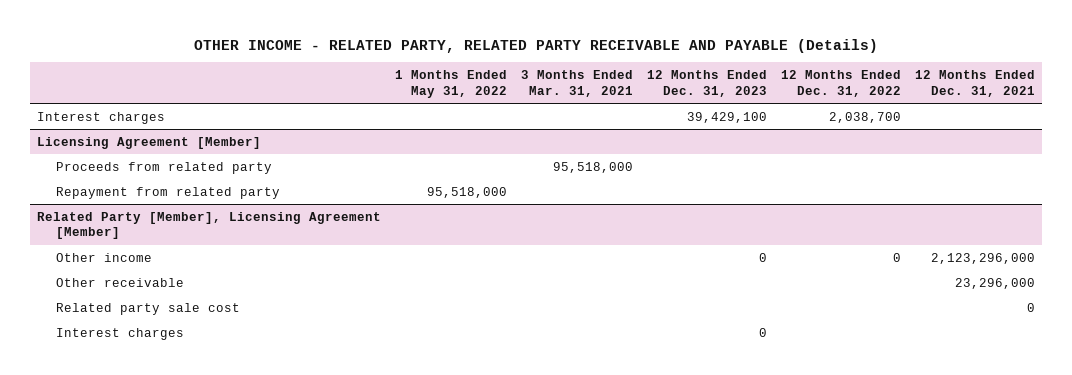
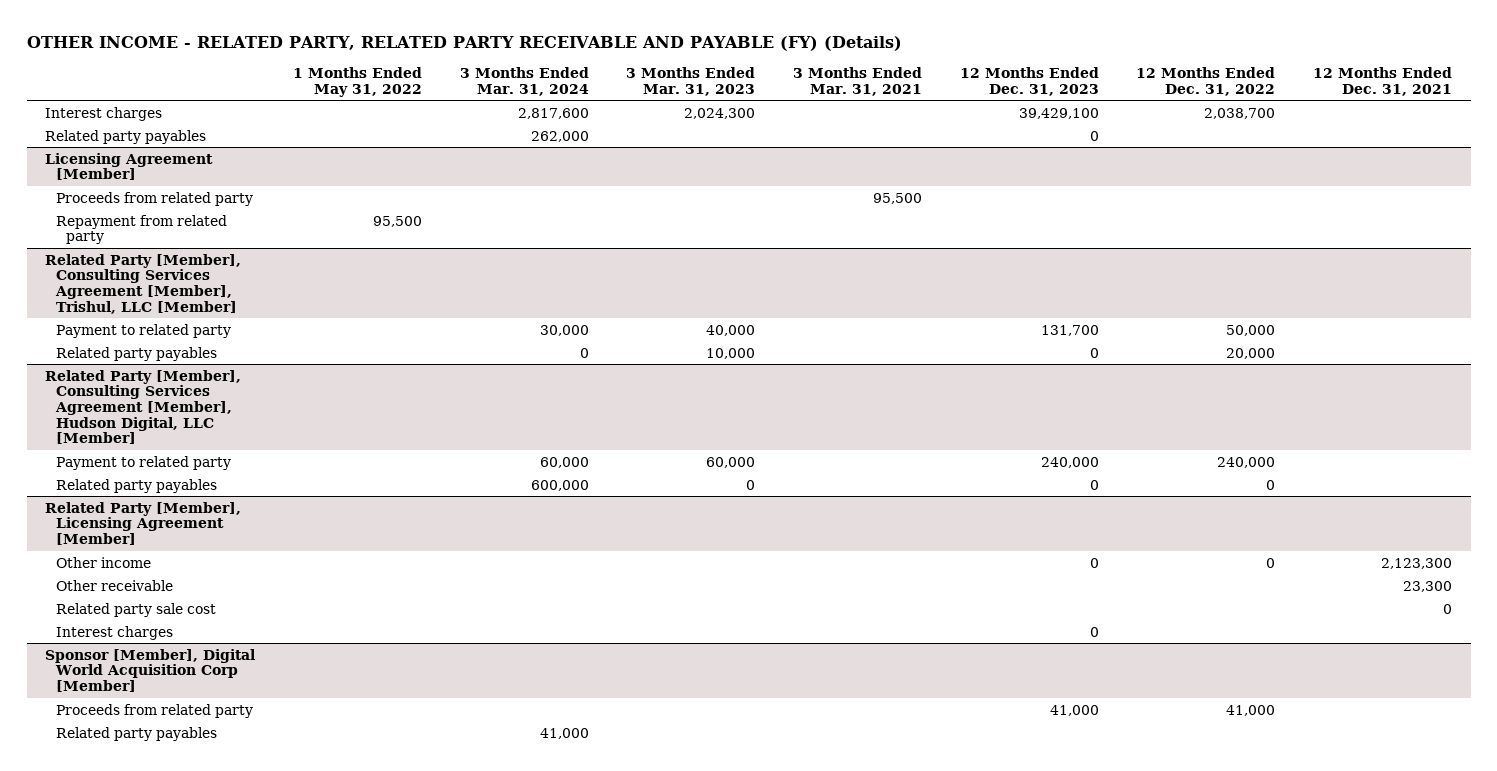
[193,38,878,53] OTHER INCOME - RELATED PARTY, RELATED PARTY RECEIVABLE AND PAYABLE (Details) -> [26,35,902,51] OTHER INCOME - RELATED PARTY, RELATED PARTY RECEIVABLE AND PAYABLE (FY) (Details)
none -> [459,66,589,96] 3 Months Ended Mar. 31, 2024
none -> [626,66,756,96] 3 Months Ended Mar. 31, 2023
none -> [45,129,207,144] Related party payables
[552,161,633,173] 95,518,000 -> [873,192,923,204] 95,500
[427,186,508,198] 95,518,000 -> [373,215,423,227] 95,500
none -> [45,253,242,314] Related Party [Member], Consulting Services Agreement [Member], Trishul, LLC [Member]
none -> [55,323,231,338] Payment to related party
none -> [55,346,217,361] Related party payables
none -> [45,369,242,445] Related Party [Member], Consulting Services Agreement [Member], Hudson Digital, LLC [Member]
none -> [55,455,231,470] Payment to related party
none -> [55,478,217,493] Related party payables
[930,252,1035,264] 2,123,296,000 -> [1381,557,1453,569] 2,123,300
[954,277,1035,289] 23,296,000 -> [1403,580,1453,592] 23,300
none -> [45,648,256,693] Sponsor [Member], Digital World Acquisition Corp [Member]
none -> [55,703,253,718] Proceeds from related party
none -> [55,726,217,741] Related party payables

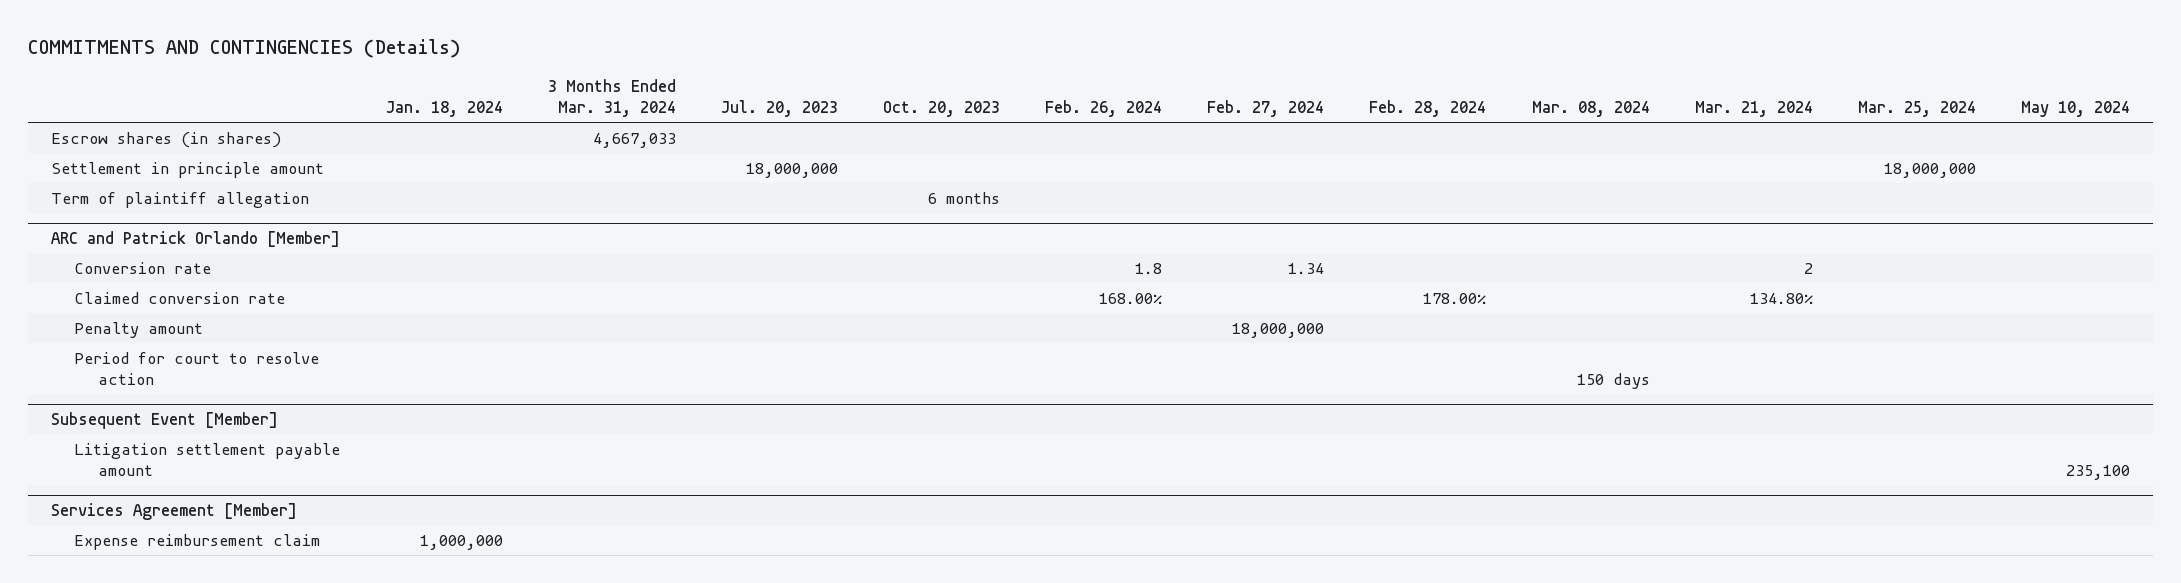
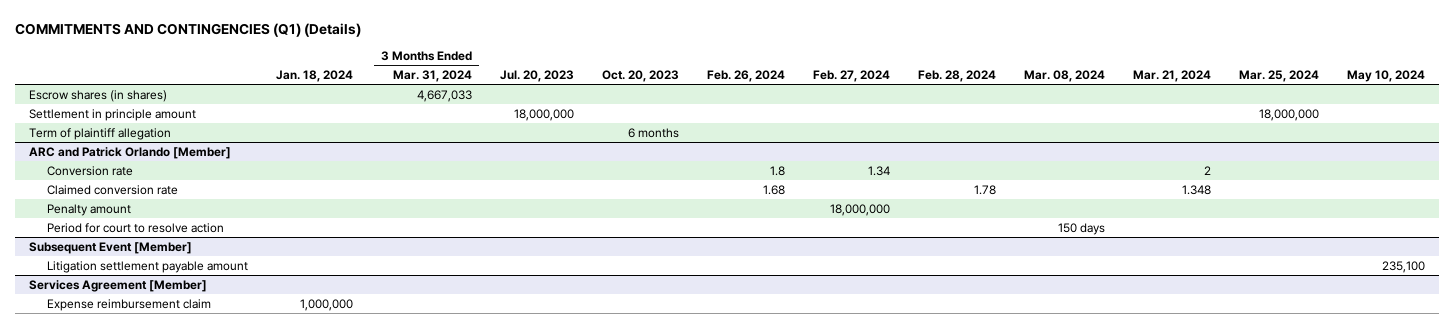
[28,39,462,59] COMMITMENTS AND CONTINGENCIES (Details) -> [15,22,362,37] COMMITMENTS AND CONTINGENCIES (Q1) (Details)
[1099,292,1163,304] 168.00% -> [763,184,786,195] 1.68
[1423,292,1487,304] 178.00% -> [974,184,997,195] 1.78
[1749,292,1813,304] 134.80% -> [1182,184,1212,195] 1.348

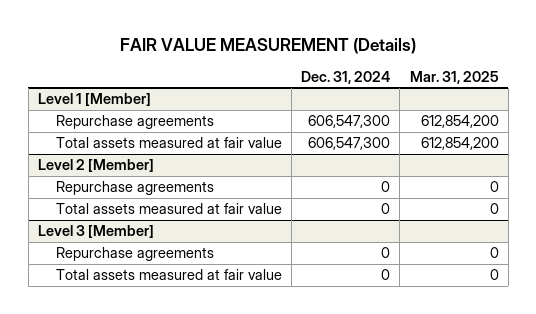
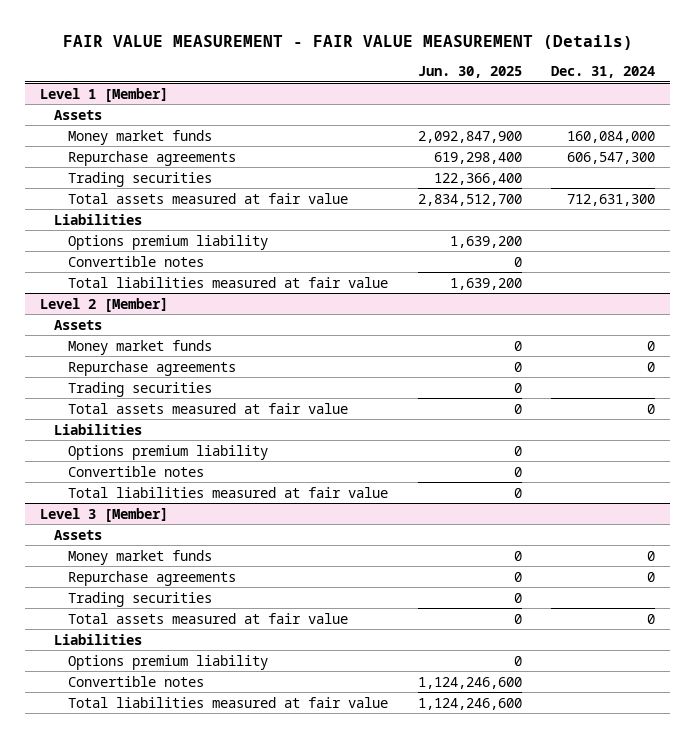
[120,37,417,54] FAIR VALUE MEASUREMENT (Details) -> [62,34,633,50] FAIR VALUE MEASUREMENT - FAIR VALUE MEASUREMENT (Details)
[409,70,499,84] Mar. 31, 2025 -> none
none -> [417,65,522,78] Jun. 30, 2025
none -> [53,109,102,120] Assets
none -> [68,129,213,145] Money market funds
none -> [68,171,213,187] Trading securities
[308,137,391,151] 606,547,300 -> [567,193,656,206] 712,631,300
none -> [53,213,142,225] Liabilities
none -> [68,234,269,250] Options premium liability
none -> [68,255,205,267] Convertible notes
none -> [68,276,389,288] Total liabilities measured at fair value
none -> [53,319,102,330] Assets
none -> [68,339,213,355] Money market funds
none -> [68,381,213,397] Trading securities
none -> [53,423,142,435] Liabilities
none -> [68,444,269,460] Options premium liability
none -> [68,465,205,477] Convertible notes
none -> [68,486,389,498] Total liabilities measured at fair value
none -> [53,529,102,540] Assets
none -> [68,549,213,565] Money market funds
none -> [68,591,213,607] Trading securities
none -> [53,633,142,645] Liabilities
none -> [68,654,269,670] Options premium liability
none -> [68,675,205,687] Convertible notes
none -> [68,696,389,708] Total liabilities measured at fair value

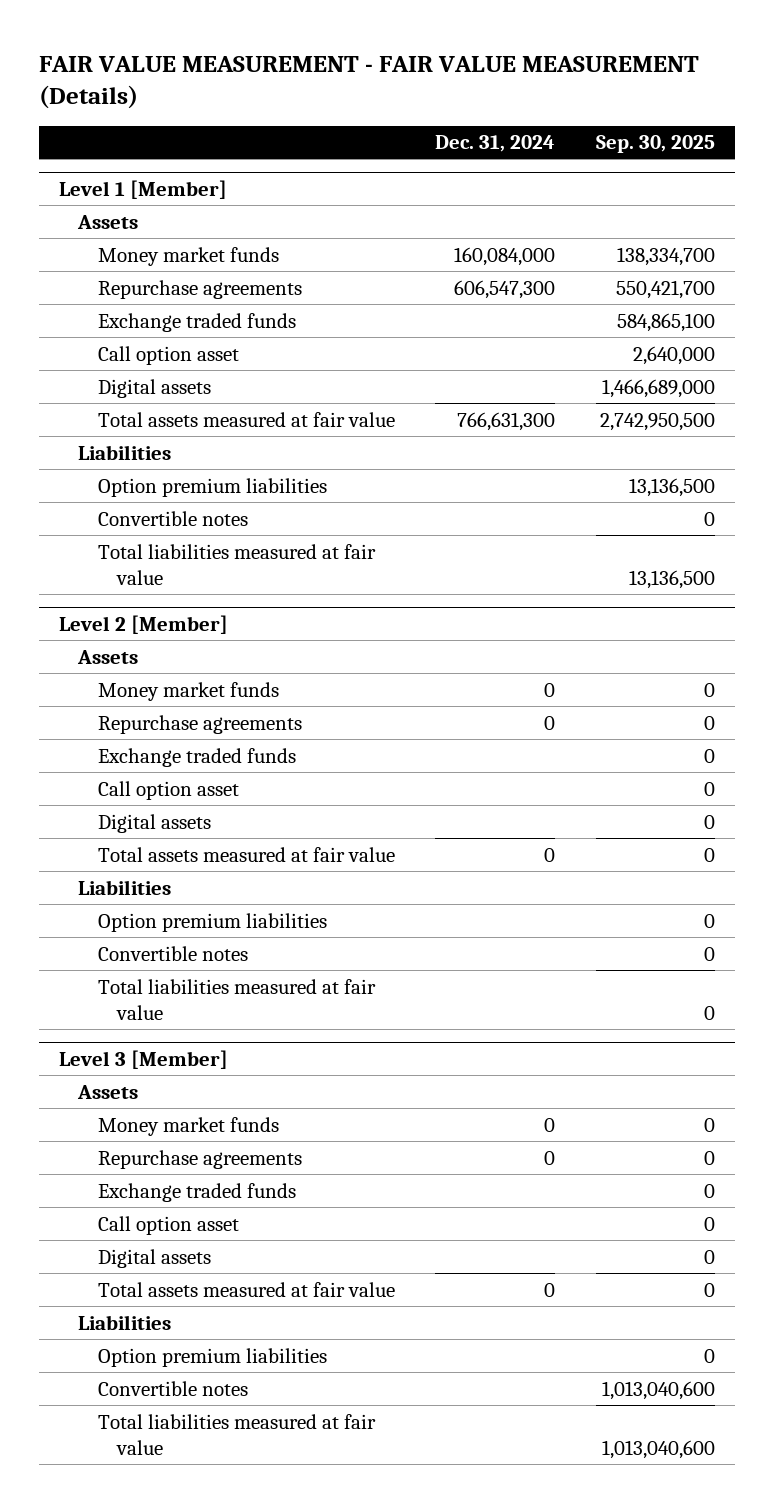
[417,65,522,78] Jun. 30, 2025 -> none
none -> [595,135,715,154] Sep. 30, 2025
[68,171,213,187] Trading securities -> [97,312,296,332] Exchange traded funds
none -> [97,345,239,365] Call option asset
none -> [97,378,211,398] Digital assets
[567,193,656,206] 712,631,300 -> [457,411,556,431] 766,631,300
[68,234,269,250] Options premium liability -> [97,477,327,497] Option premium liabilities
[68,381,213,397] Trading securities -> [97,747,296,767] Exchange traded funds
none -> [97,780,239,800] Call option asset
none -> [97,813,211,833] Digital assets
[68,444,269,460] Options premium liability -> [97,912,327,932] Option premium liabilities
[68,591,213,607] Trading securities -> [97,1182,296,1202] Exchange traded funds
none -> [97,1215,239,1235] Call option asset
none -> [97,1248,211,1268] Digital assets
[68,654,269,670] Options premium liability -> [97,1347,327,1367] Option premium liabilities

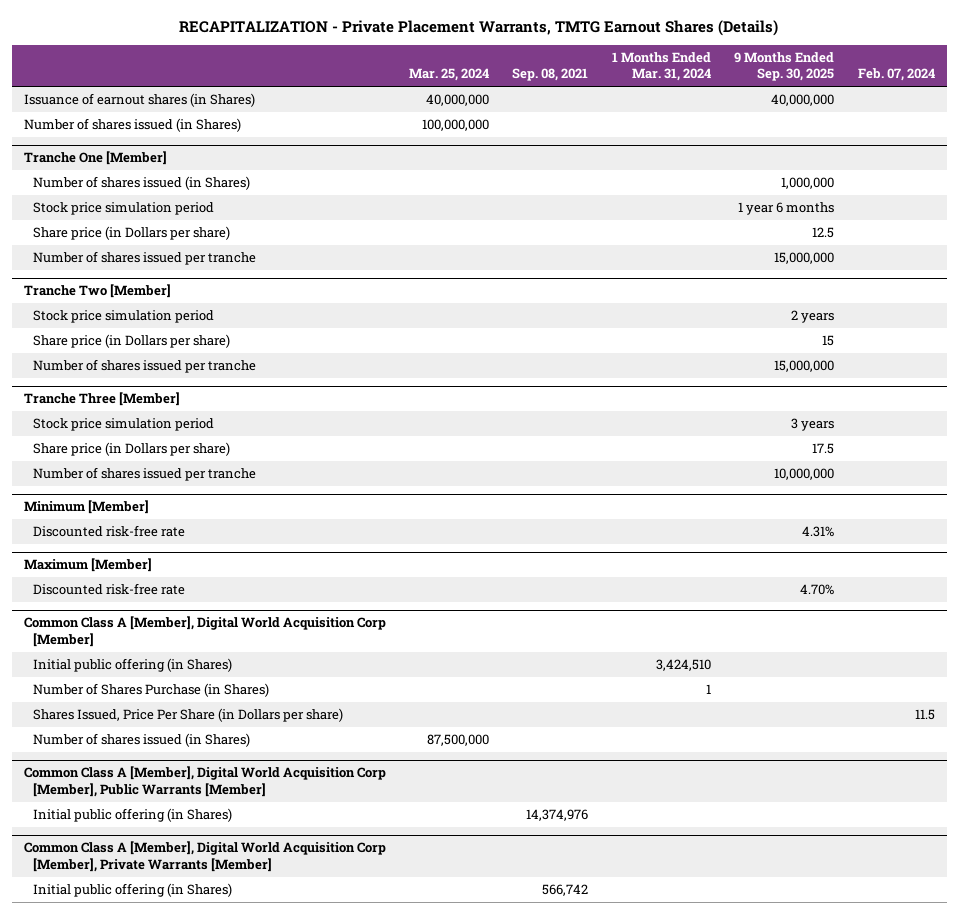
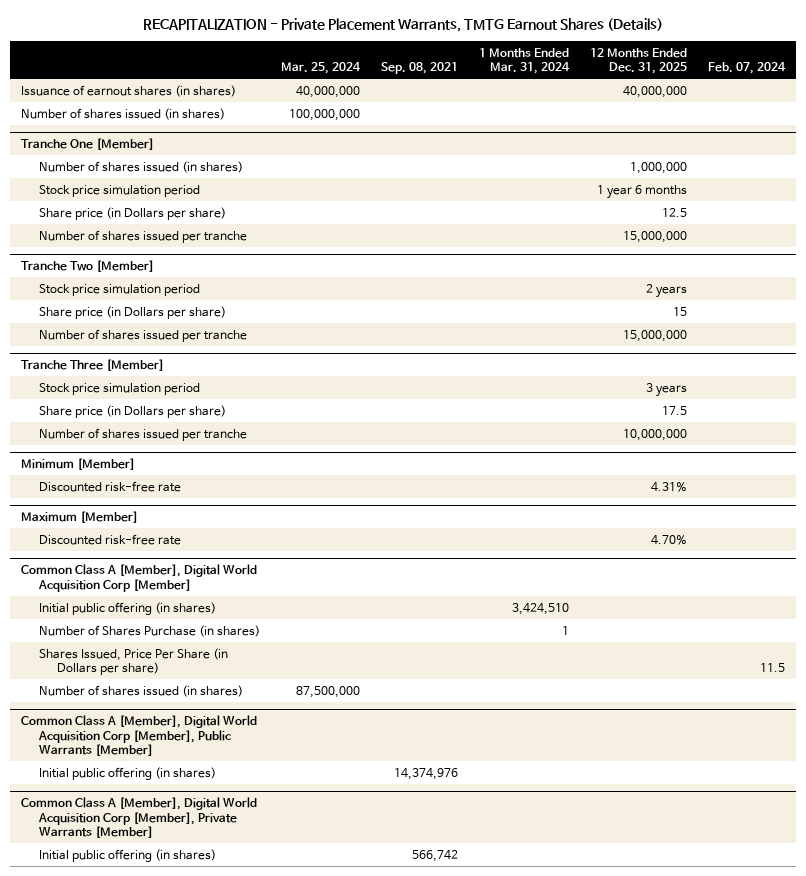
[734,51,835,82] 9 Months Ended Sep. 30, 2025 -> none
none -> [590,47,688,75] 12 Months Ended Dec. 31, 2025
[23,93,255,108] Issuance of earnout shares (in Shares) -> [20,84,236,97] Issuance of earnout shares (in shares)
[23,118,241,133] Number of shares issued (in Shares) -> [20,107,225,120] Number of shares issued (in shares)
[32,176,250,191] Number of shares issued (in Shares) -> [39,160,244,173] Number of shares issued (in shares)
[32,658,232,673] Initial public offering (in Shares) -> [39,601,217,615] Initial public offering (in shares)
[32,683,269,698] Number of Shares Purchase (in Shares) -> [39,624,261,637] Number of Shares Purchase (in shares)
[32,733,250,748] Number of shares issued (in Shares) -> [39,684,244,697] Number of shares issued (in shares)
[32,808,232,823] Initial public offering (in Shares) -> [39,766,217,780] Initial public offering (in shares)
[32,883,232,898] Initial public offering (in Shares) -> [39,848,217,862] Initial public offering (in shares)

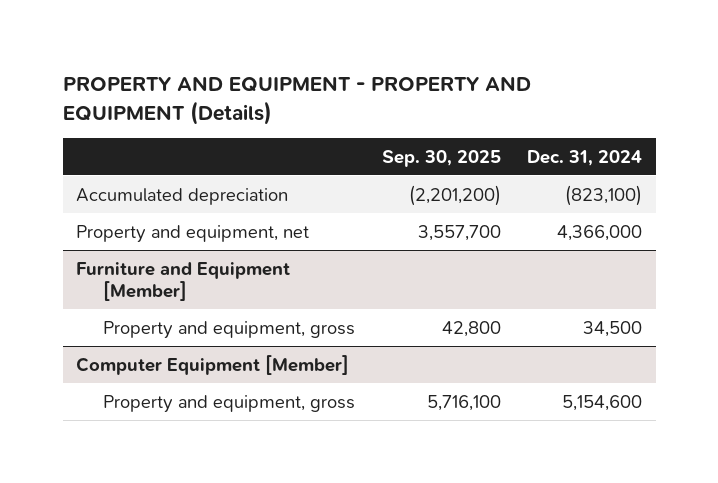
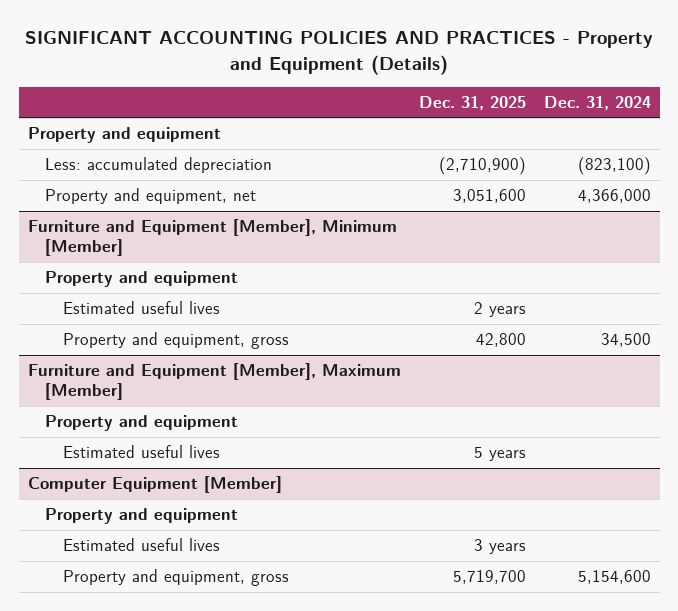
[62,76,531,125] PROPERTY AND EQUIPMENT - PROPERTY AND EQUIPMENT (Details) -> [25,31,654,76] SIGNIFICANT ACCOUNTING POLICIES AND PRACTICES - Property and Equipment (Details)
[381,149,501,167] Sep. 30, 2025 -> none
none -> [418,95,526,110] Dec. 31, 2025
none -> [27,127,221,144] Property and equipment
[75,187,288,205] Accumulated depreciation -> [45,157,273,174] Less: accumulated depreciation
[75,261,290,302] Furniture and Equipment [Member] -> [27,219,397,257] Furniture and Equipment [Member], Minimum [Member]
none -> [45,271,239,288] Property and equipment
none -> [63,301,221,315] Estimated useful lives
none -> [27,363,401,401] Furniture and Equipment [Member], Maximum [Member]
none -> [45,415,239,432] Property and equipment
none -> [63,445,221,459] Estimated useful lives
none -> [45,508,239,525] Property and equipment
none -> [63,538,221,552] Estimated useful lives

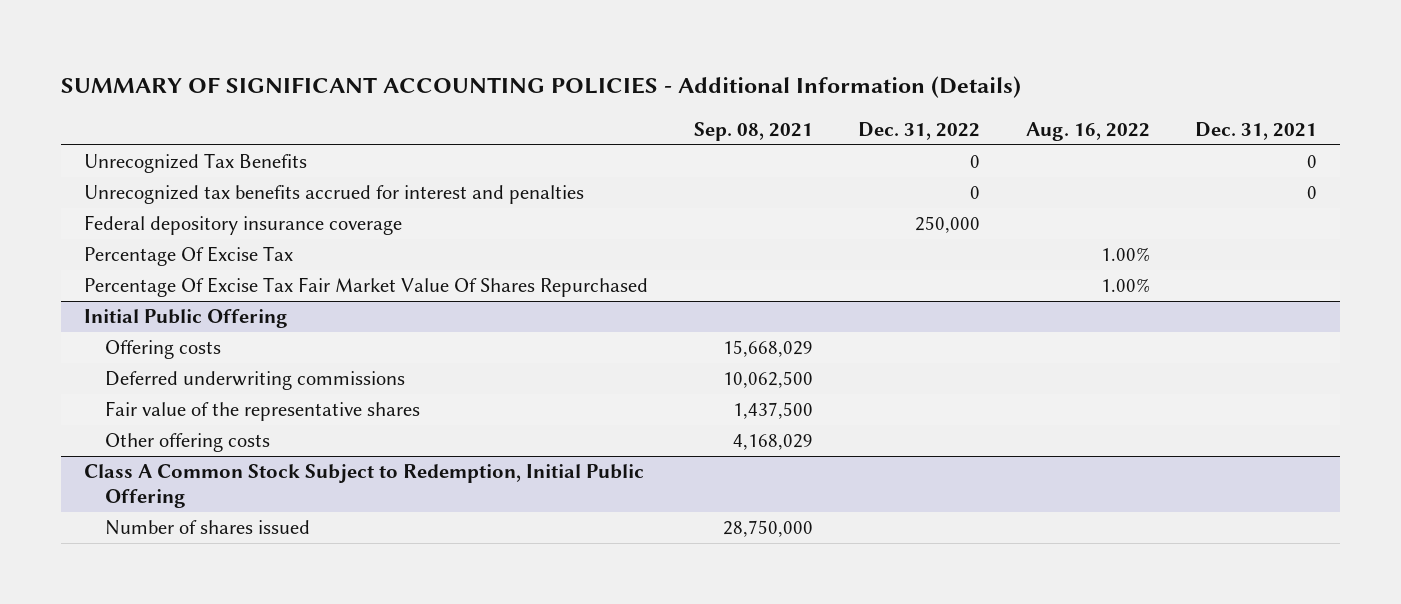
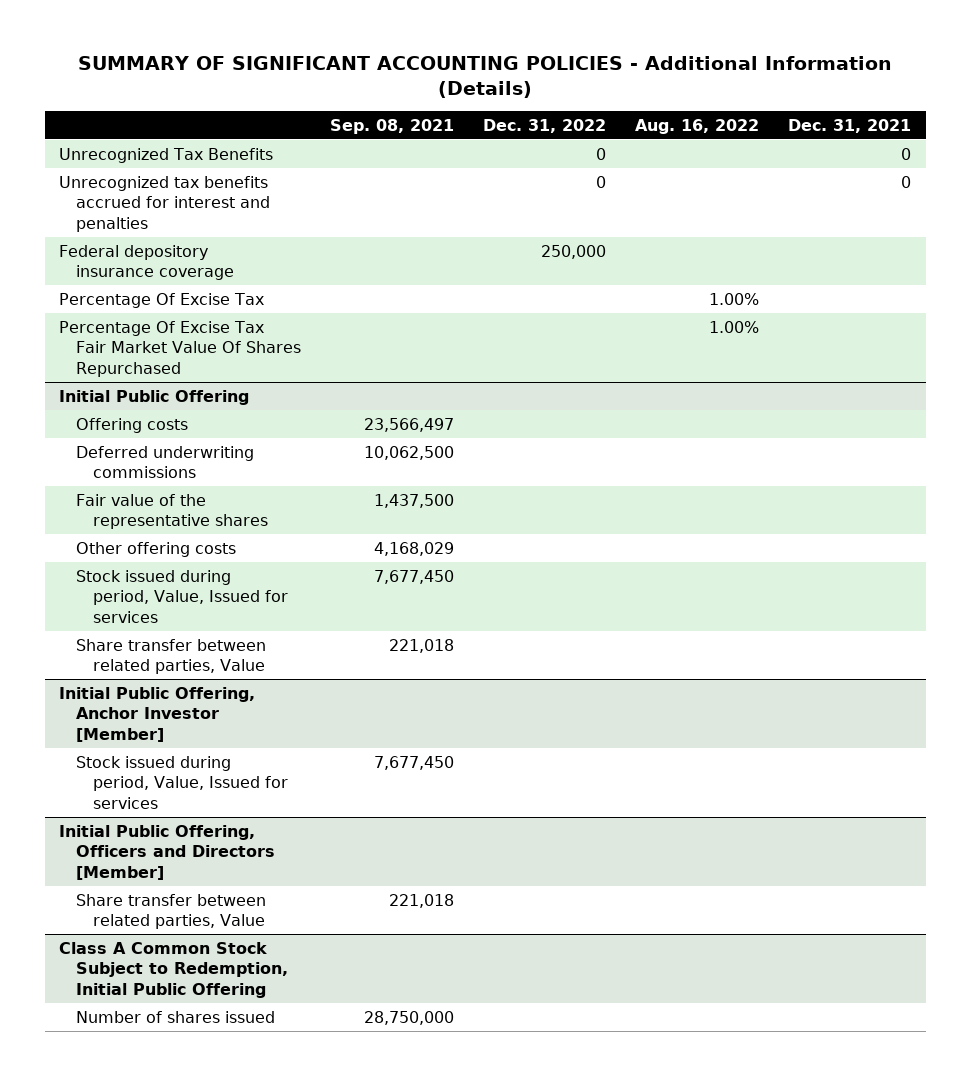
[722,340,813,358] 15,668,029 -> [363,417,454,432] 23,566,497
none -> [75,569,288,623] Stock issued during period, Value, Issued for services
none -> [75,638,266,675] Share transfer between related parties, Value
none -> [59,686,256,742] Initial Public Offering, Anchor Investor [Member]
none -> [75,755,288,809] Stock issued during period, Value, Issued for services
none -> [59,824,275,880] Initial Public Offering, Officers and Directors [Member]
none -> [75,893,266,930] Share transfer between related parties, Value

